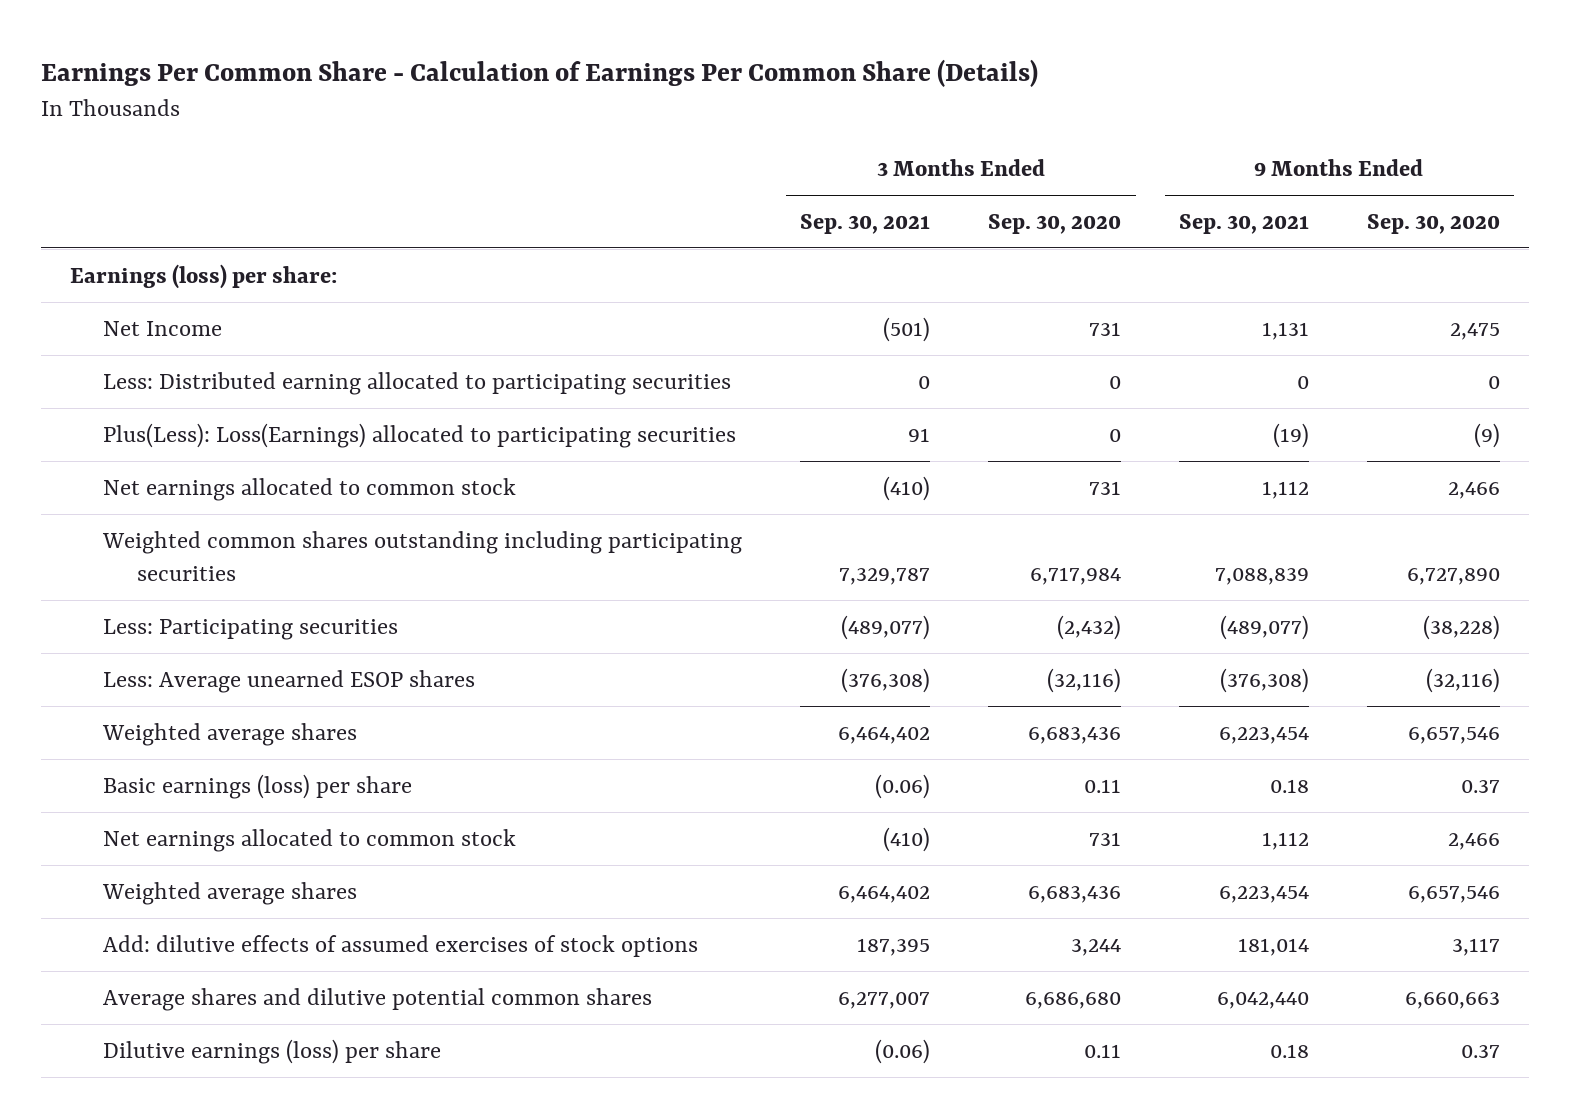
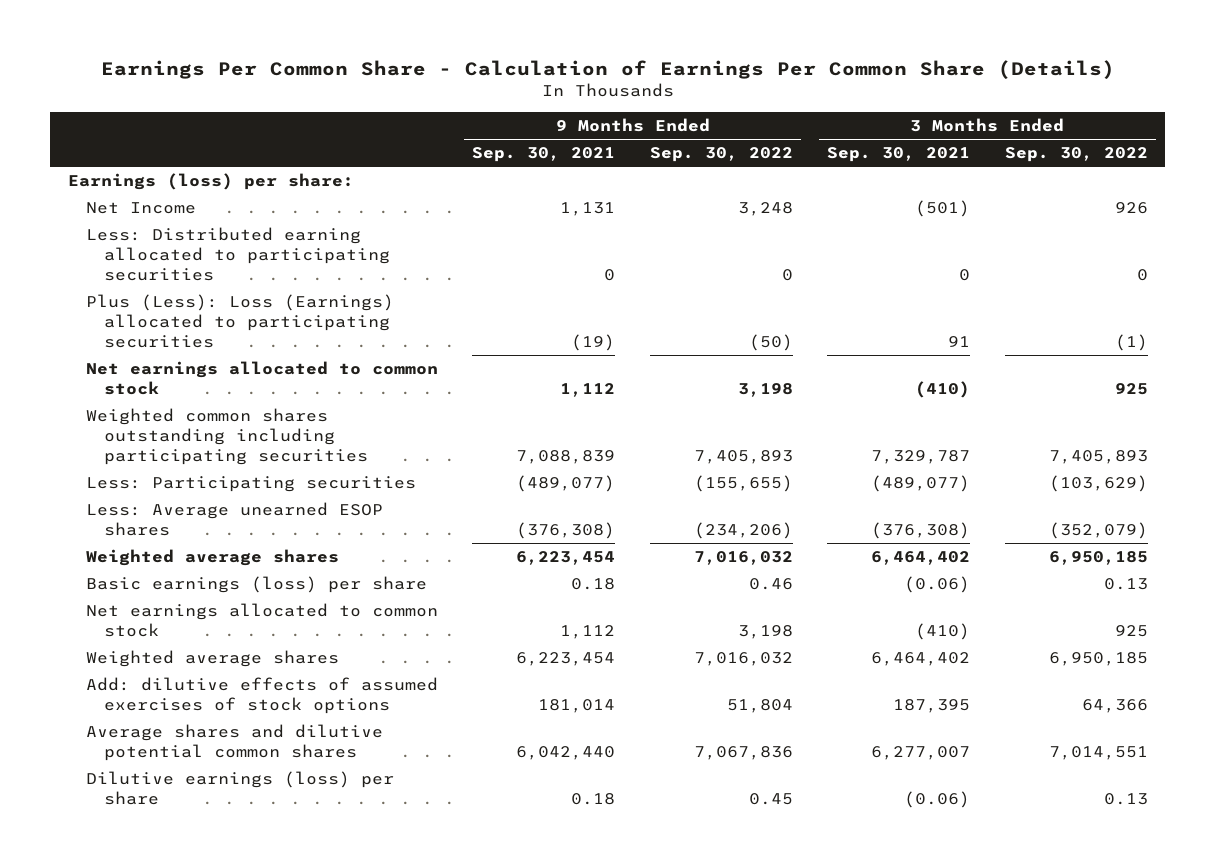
[988,214,1122,235] Sep. 30, 2020 -> none
[1366,214,1500,235] Sep. 30, 2020 -> none
none -> [649,147,793,163] Sep. 30, 2022
none -> [1004,147,1148,163] Sep. 30, 2022
[103,422,737,448] Plus(Less): Loss(Earnings) allocated to participating securities -> [85,294,394,348] Plus (Less): Loss (Earnings) allocated to participating securities

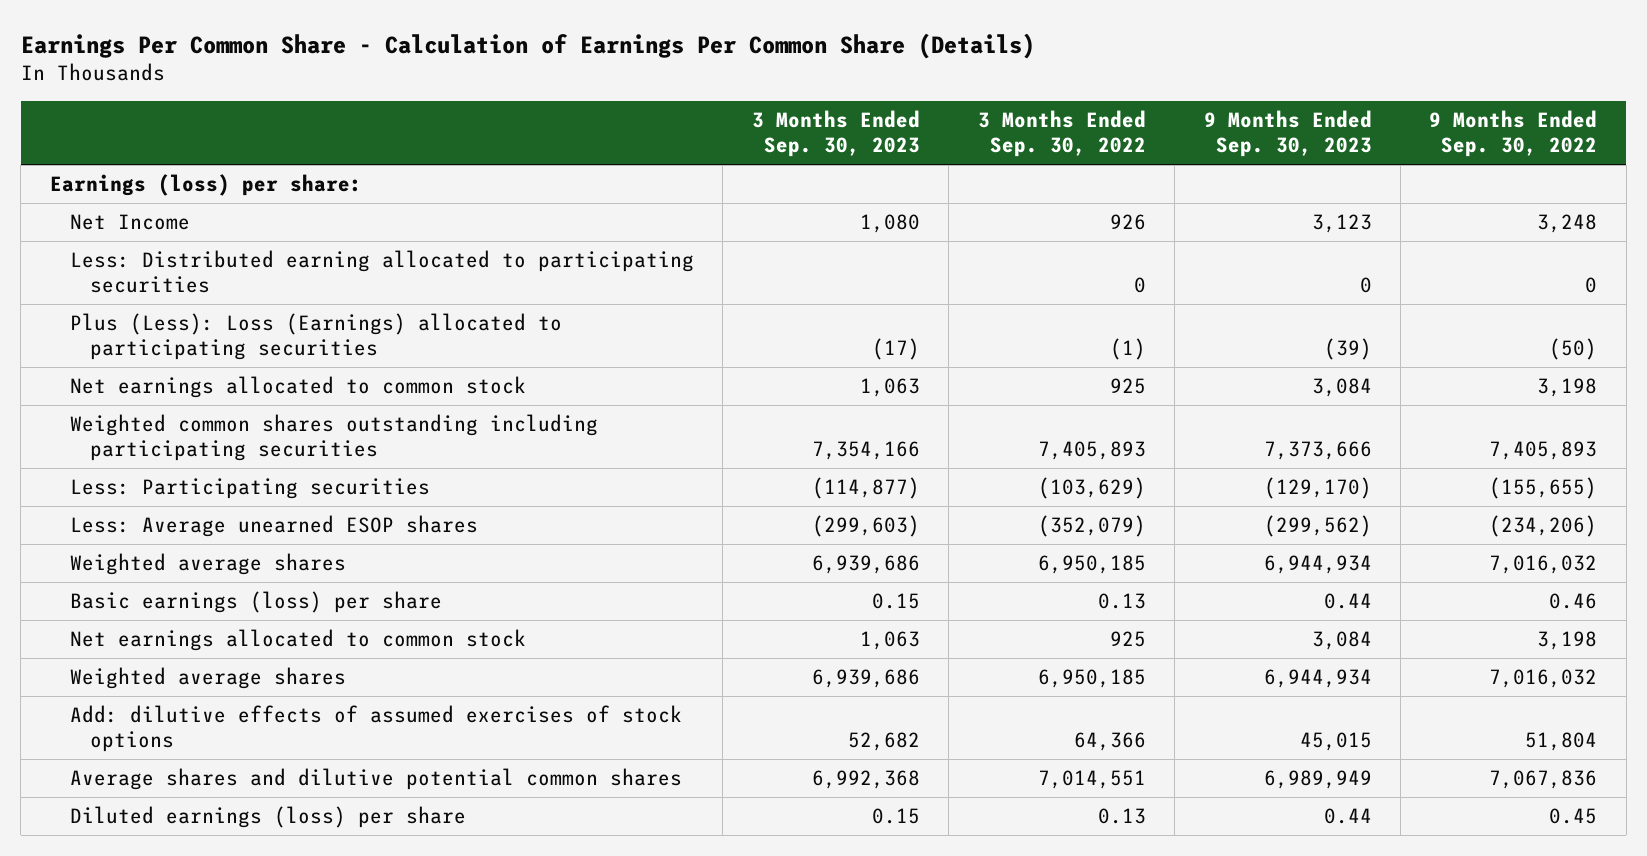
[472,147,616,163] Sep. 30, 2021 -> none
[827,147,971,163] Sep. 30, 2021 -> none
none -> [751,110,920,158] 3 Months Ended Sep. 30, 2023
none -> [1203,110,1372,158] 9 Months Ended Sep. 30, 2023
[85,771,394,806] Dilutive earnings (loss) per share -> [69,806,466,829] Diluted earnings (loss) per share

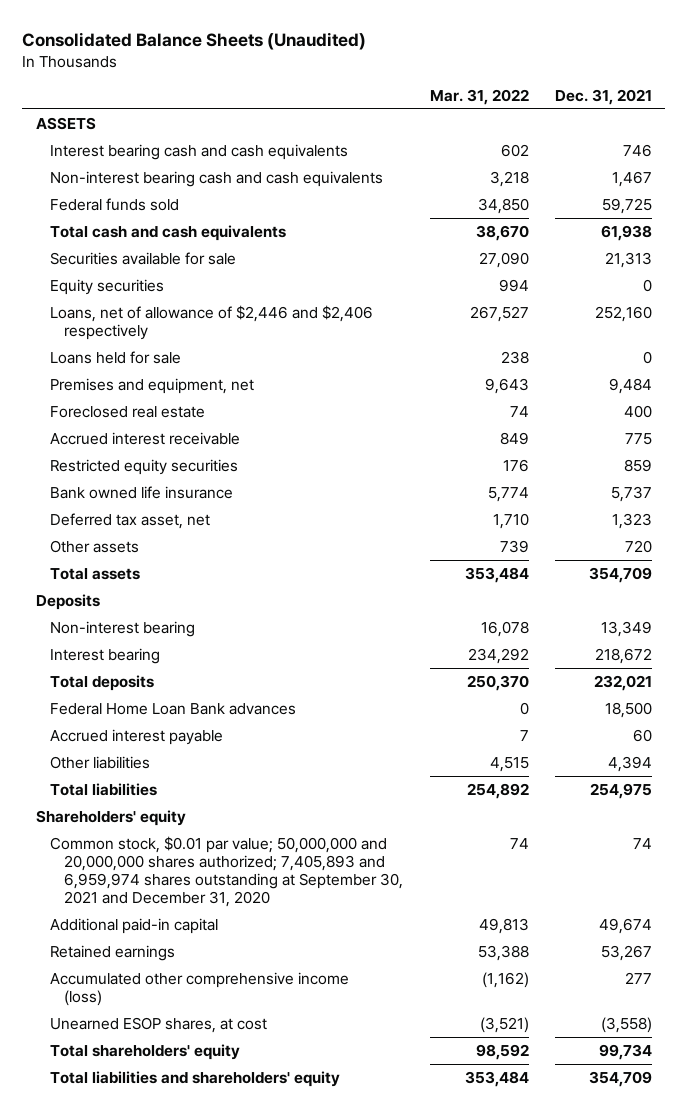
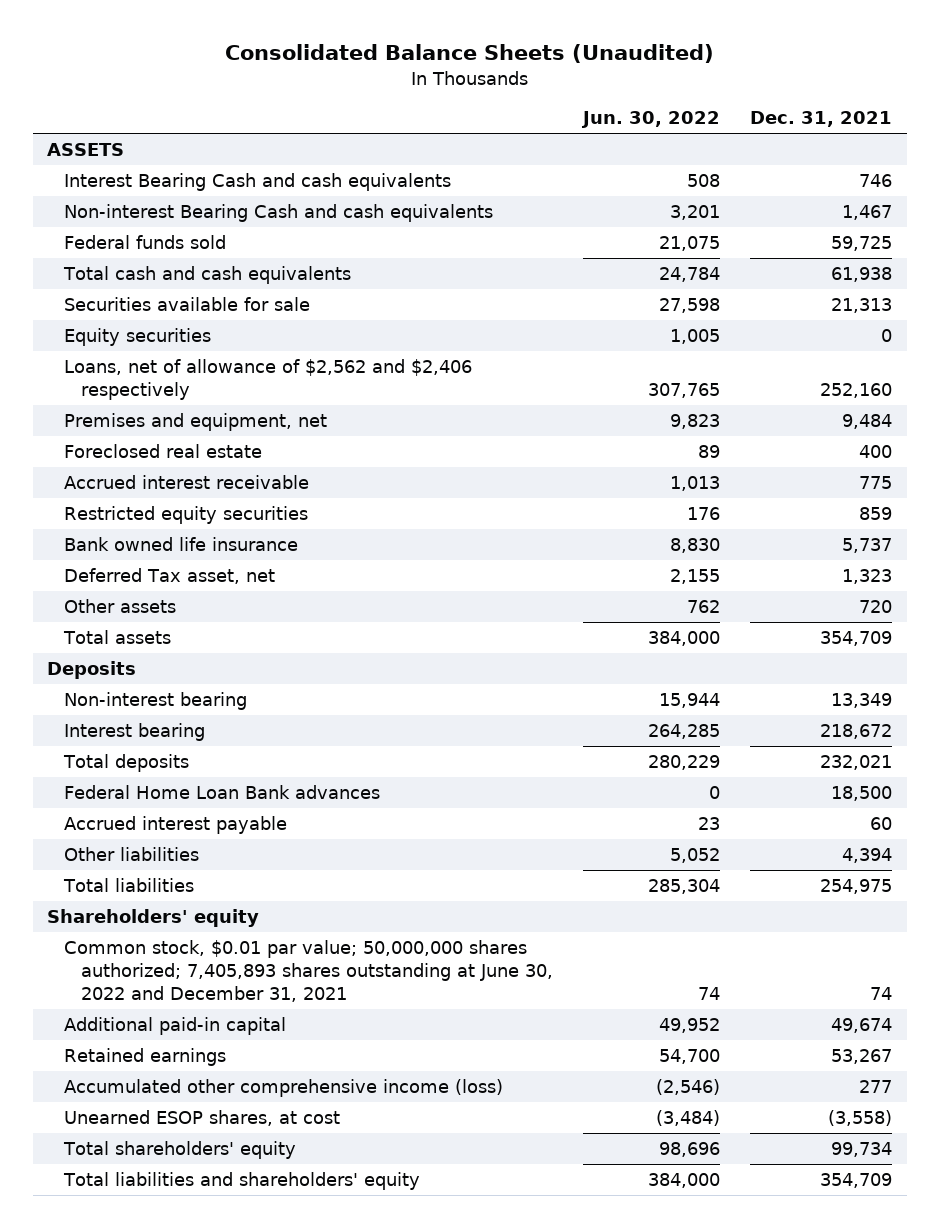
[429,88,529,105] Mar. 31, 2022 -> none
none -> [581,111,721,129] Jun. 30, 2022
[49,143,348,160] Interest bearing cash and cash equivalents -> [64,173,452,192] Interest Bearing Cash and cash equivalents
[49,170,383,187] Non-interest bearing cash and cash equivalents -> [64,204,494,223] Non-interest Bearing Cash and cash equivalents
[49,350,181,364] Loans held for sale -> none
[49,304,373,340] Loans, net of allowance of $2,446 and $2,406 respectively -> [64,359,473,401] Loans, net of allowance of $2,562 and $2,406 respectively
[49,512,210,529] Deferred tax asset, net -> [64,568,276,585] Deferred Tax asset, net
[49,835,404,907] Common stock, $0.01 par value; 50,000,000 and 20,000,000 shares authorized; 7,405,893 and 6,959,974 shares outstanding at September 30, 2021 and December 31, 2020 -> [64,940,554,1003] Common stock, $0.01 par value; 50,000,000 shares authorized; 7,405,893 shares outstanding at June 30, 2022 and December 31, 2021

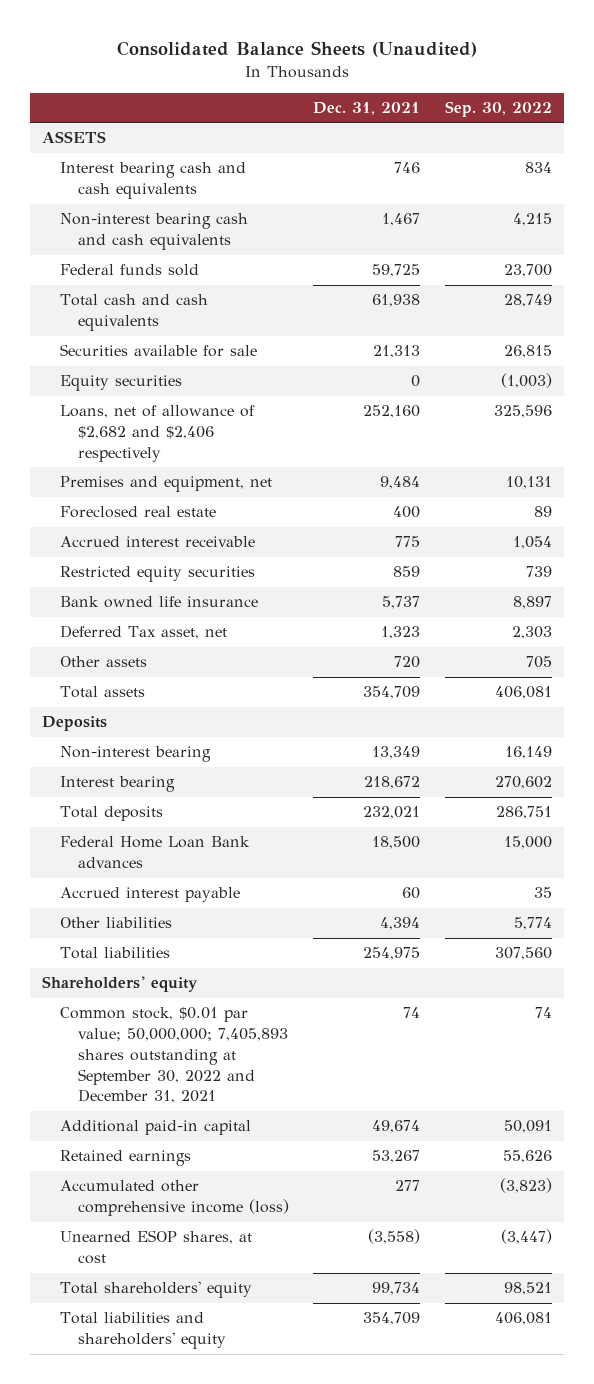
[581,111,721,129] Jun. 30, 2022 -> none
none -> [444,101,552,118] Sep. 30, 2022
[64,173,452,192] Interest Bearing Cash and cash equivalents -> [59,162,246,200] Interest bearing cash and cash equivalents
[64,204,494,223] Non-interest Bearing Cash and cash equivalents -> [59,213,248,251] Non-interest bearing cash and cash equivalents
[64,359,473,401] Loans, net of allowance of $2,562 and $2,406 respectively -> [59,405,255,462] Loans, net of allowance of $2,682 and $2,406 respectively
[64,940,554,1003] Common stock, $0.01 par value; 50,000,000 shares authorized; 7,405,893 shares outstanding at June 30, 2022 and December 31, 2021 -> [59,1007,288,1104] Common stock, $0.01 par value; 50,000,000; 7,405,893 shares outstanding at September 30, 2022 and December 31, 2021

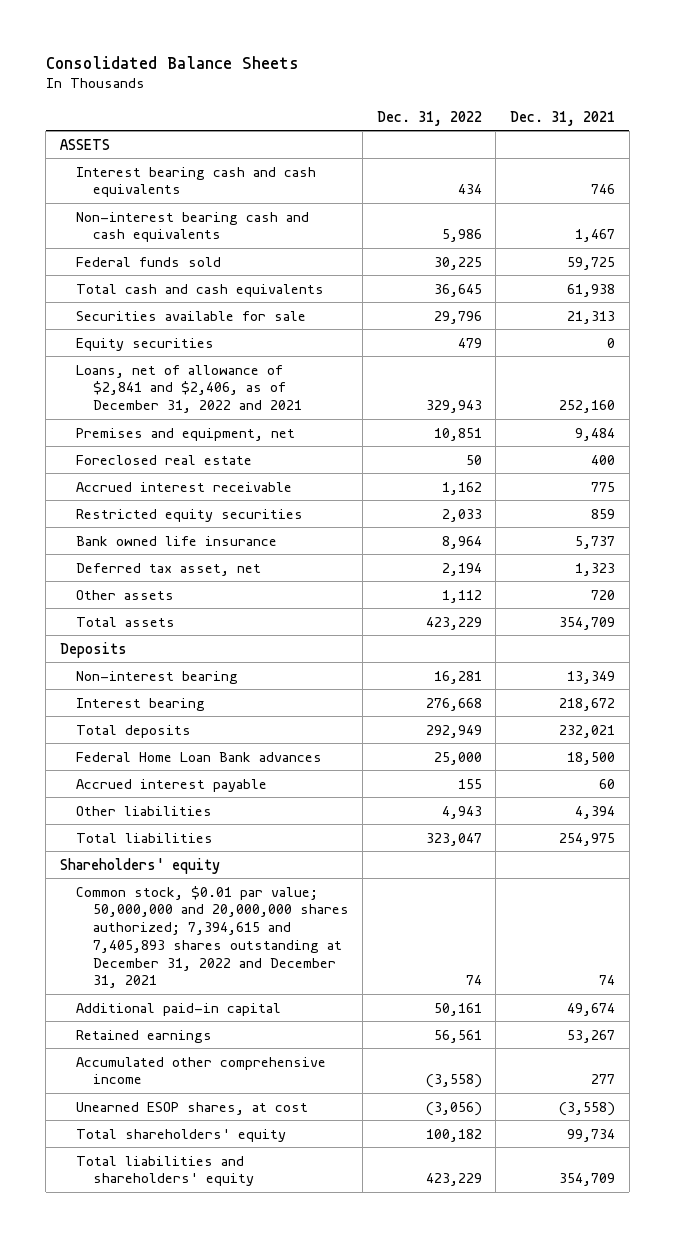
[117,40,478,57] Consolidated Balance Sheets (Unaudited) -> [45,55,299,69] Consolidated Balance Sheets
[444,101,552,118] Sep. 30, 2022 -> none
none -> [376,110,482,126] Dec. 31, 2022
[59,405,255,462] Loans, net of allowance of $2,682 and $2,406 respectively -> [76,364,302,414] Loans, net of allowance of $2,841 and $2,406, as of December 31, 2022 and 2021
[59,625,227,640] Deferred Tax asset, net -> [76,562,262,576] Deferred tax asset, net
[59,1007,288,1104] Common stock, $0.01 par value; 50,000,000; 7,405,893 shares outstanding at September 30, 2022 and December 31, 2021 -> [76,885,349,989] Common stock, $0.01 par value; 50,000,000 and 20,000,000 shares authorized; 7,394,615 and 7,405,893 shares outstanding at December 31, 2022 and December 31, 2021
[59,1180,289,1217] Accumulated other comprehensive income (loss) -> [76,1056,327,1085] Accumulated other comprehensive income

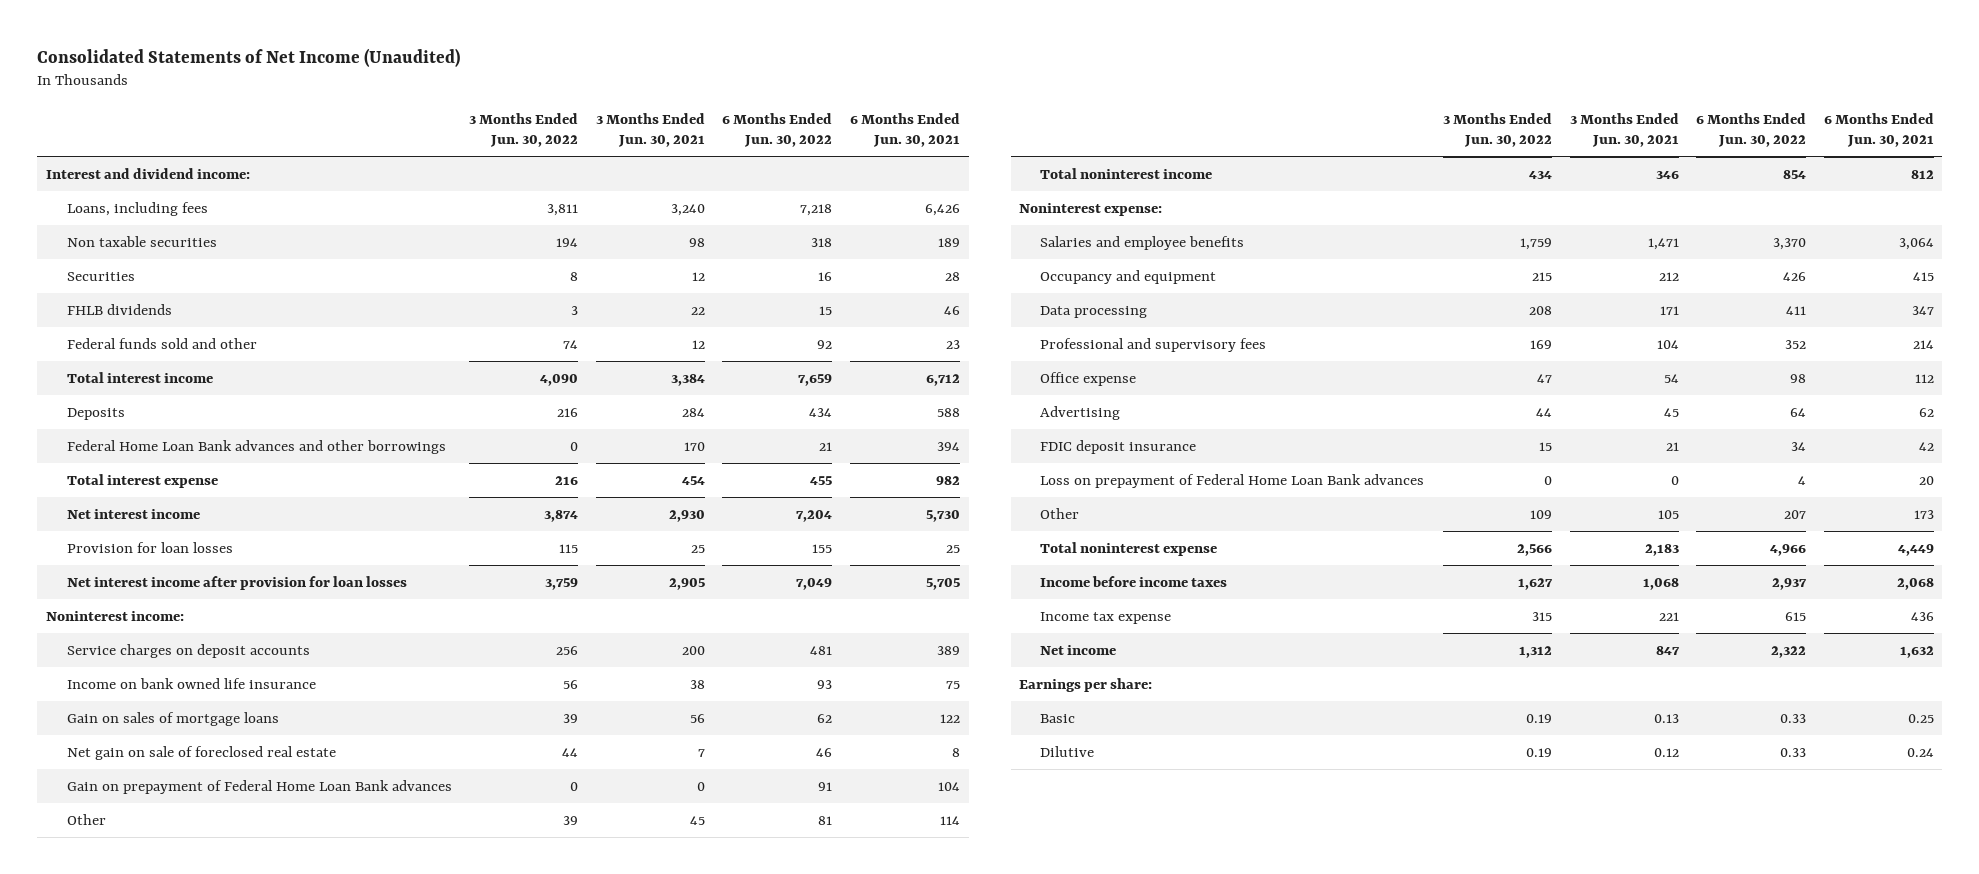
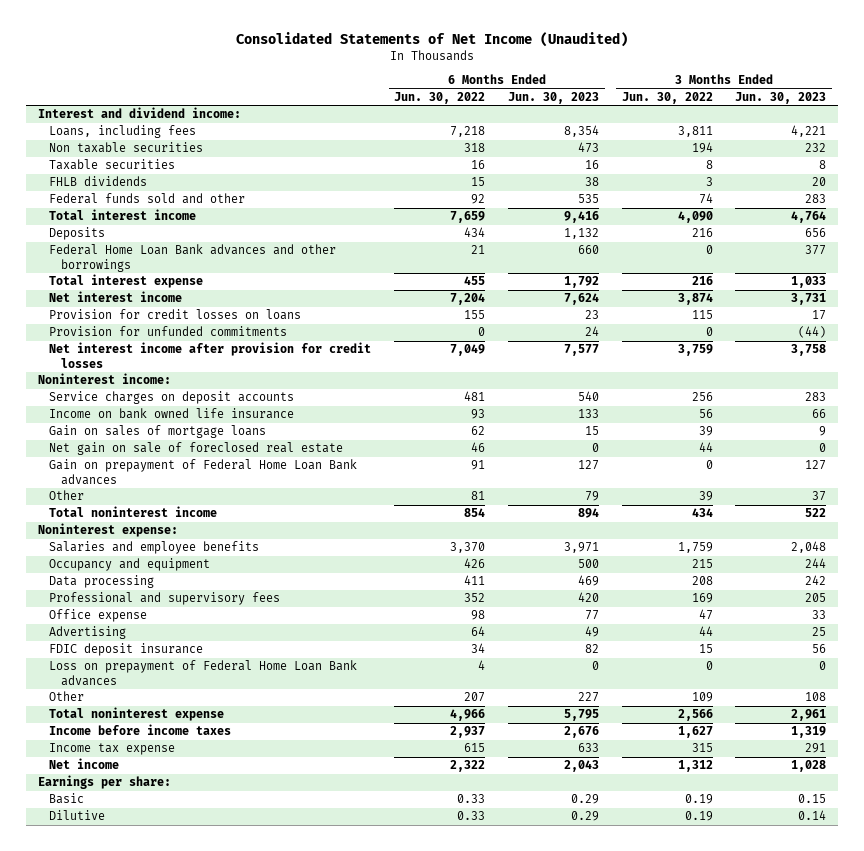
[595,112,705,148] 3 Months Ended Jun. 30, 2021 -> none
[849,112,960,148] 6 Months Ended Jun. 30, 2021 -> none
none -> [507,91,599,104] Jun. 30, 2023
none -> [735,91,827,104] Jun. 30, 2023
[66,271,135,281] Securities -> [49,159,176,171] Taxable securities
[66,541,233,553] Provision for loan losses -> [49,309,302,321] Provision for credit losses on loans
none -> [49,326,288,337] Provision for unfunded commitments
[66,575,407,590] Net interest income after provision for loan losses -> [49,342,372,368] Net interest income after provision for credit losses

